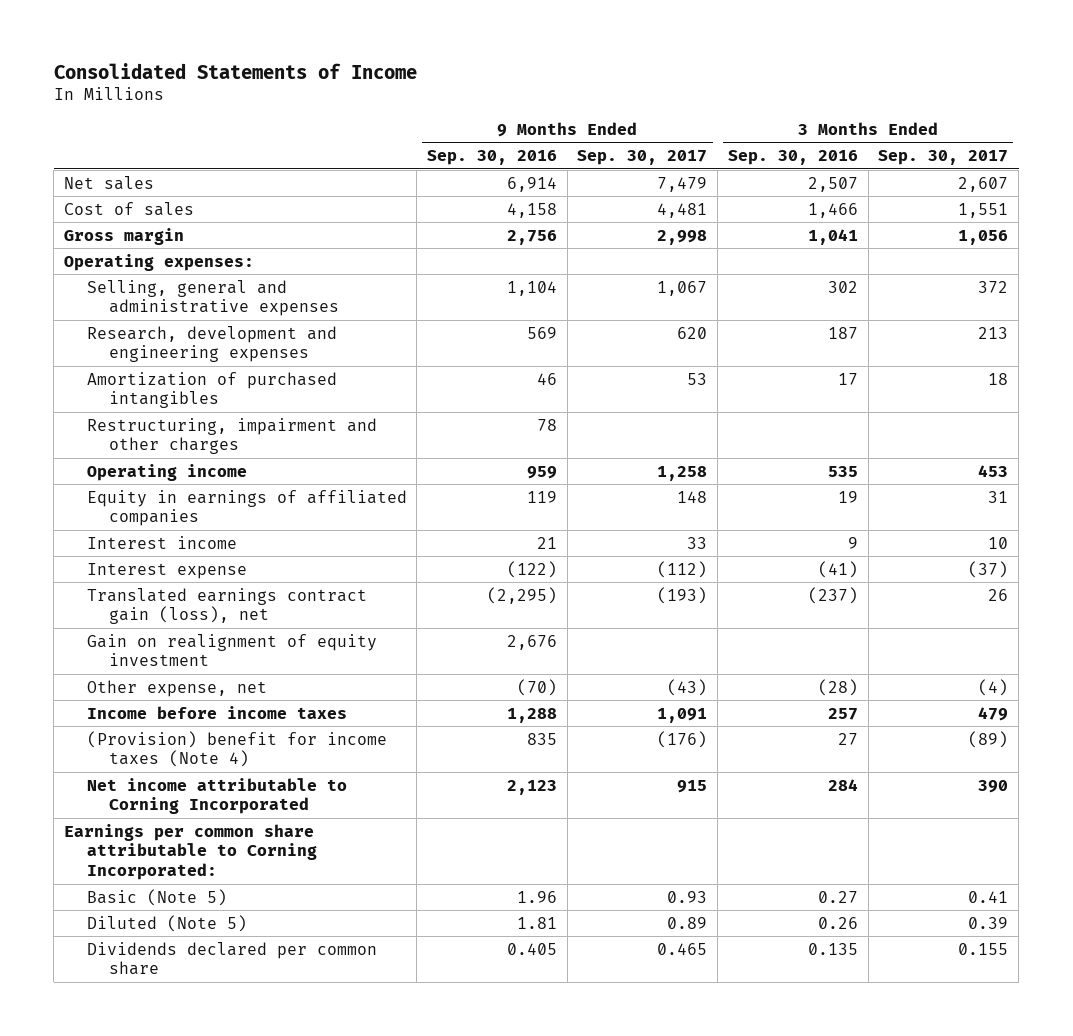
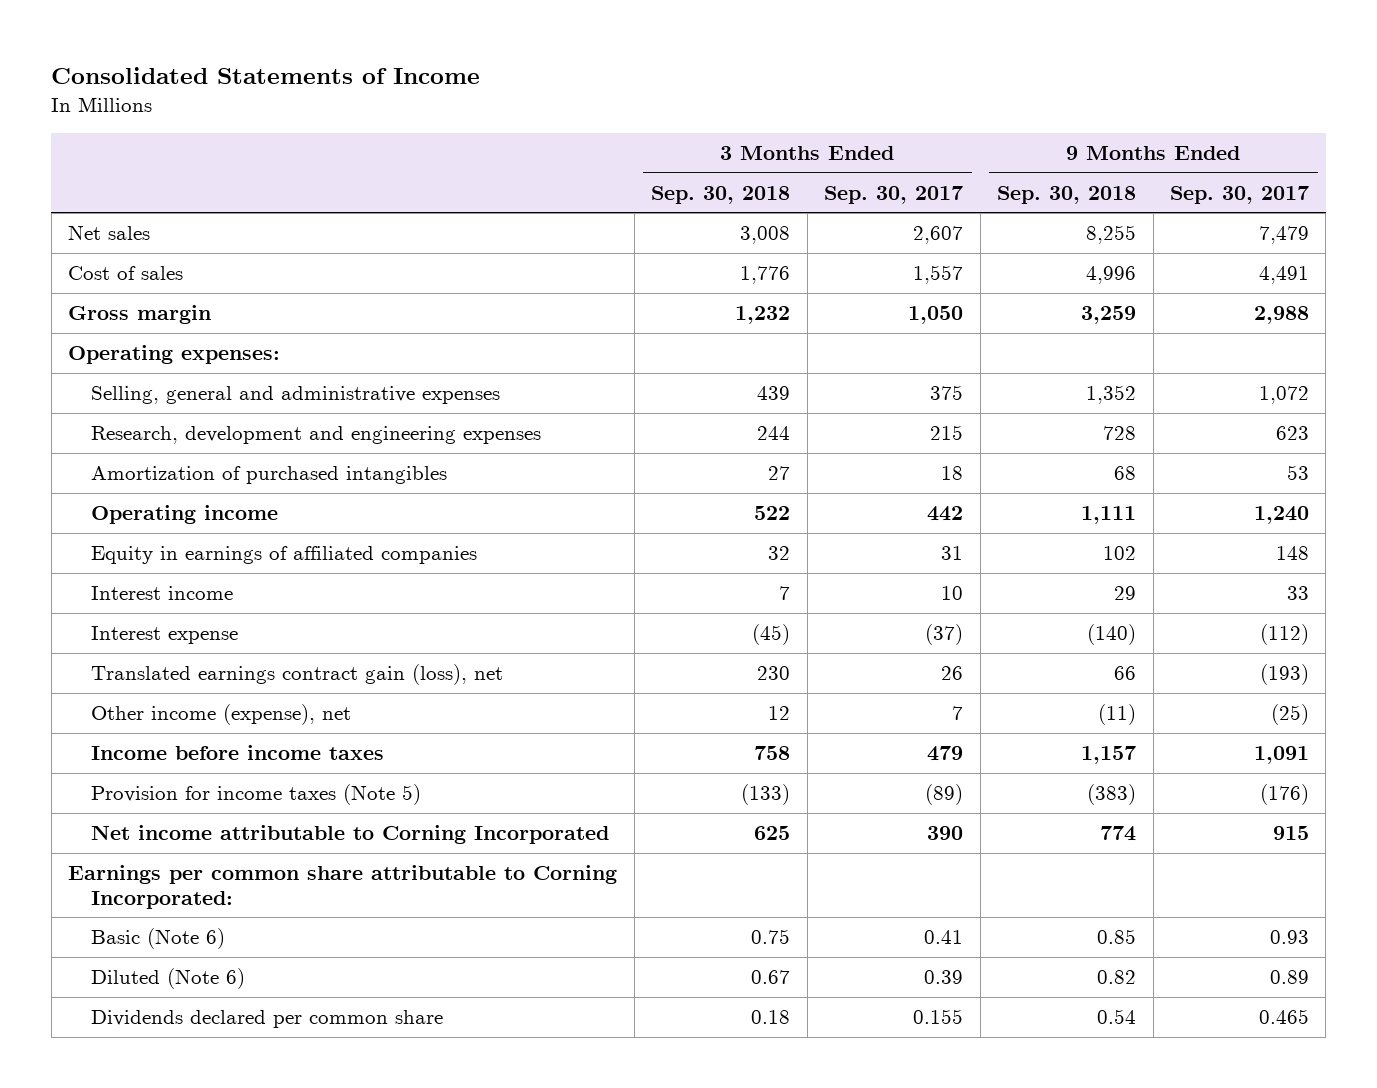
[427,150,558,166] Sep. 30, 2016 -> none
[727,150,858,166] Sep. 30, 2016 -> none
none -> [651,185,791,204] Sep. 30, 2018
none -> [997,185,1137,204] Sep. 30, 2018
[657,202,708,218] 4,481 -> [1259,266,1310,285] 4,491
[958,202,1009,218] 1,551 -> [913,265,964,285] 1,557
[657,229,708,245] 2,998 -> [1254,306,1310,325] 2,988
[958,229,1009,245] 1,056 -> [908,306,964,325] 1,050
[657,280,708,296] 1,067 -> [1259,386,1310,405] 1,072
[978,280,1009,293] 372 -> [930,385,964,401] 375
[677,326,708,339] 620 -> [1276,426,1310,441] 623
[978,326,1009,339] 213 -> [930,425,964,441] 215
[86,417,377,455] Restructuring, impairment and other charges -> none
[657,465,708,481] 1,258 -> [1254,506,1310,525] 1,240
[978,464,1009,477] 453 -> [927,506,964,522] 442
[86,633,377,667] Gain on realignment of equity investment -> none
[86,679,267,697] Other expense, net -> [90,704,351,726] Other income (expense), net
[667,678,708,696] (43) -> [1271,704,1310,726] (25)
[978,678,1009,696] (4) -> [952,706,964,721] 7
[86,730,387,768] (Provision) benefit for income taxes (Note 4) -> [90,784,421,806] Provision for income taxes (Note 5)
[86,888,227,906] Basic (Note 5) -> [90,928,225,950] Basic (Note 6)
[86,914,247,932] Diluted (Note 5) -> [90,968,245,990] Diluted (Note 6)

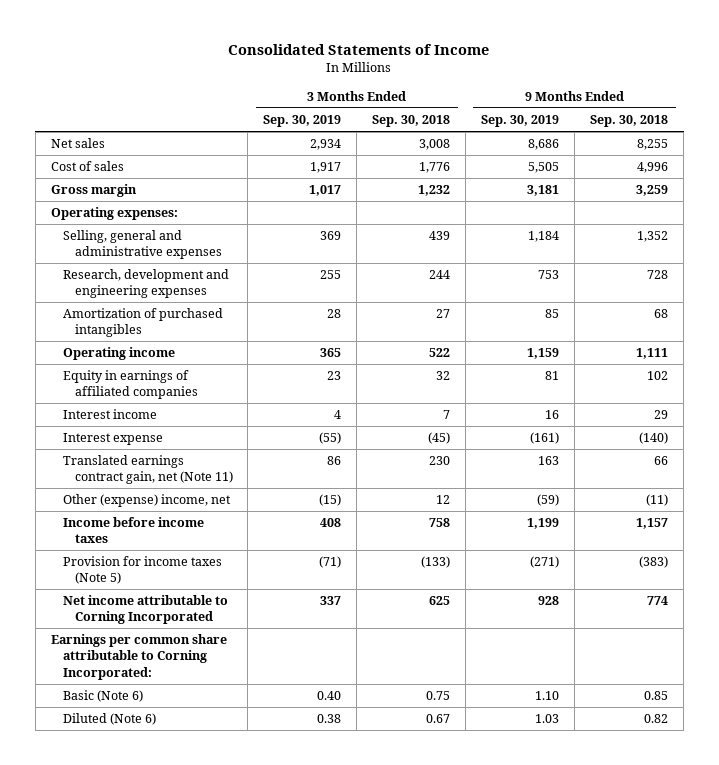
[824,185,964,204] Sep. 30, 2017 -> none
[1170,185,1310,204] Sep. 30, 2017 -> none
none -> [263,114,342,127] Sep. 30, 2019
none -> [481,114,560,127] Sep. 30, 2019
[90,664,503,686] Translated earnings contract gain (loss), net -> [62,455,233,485] Translated earnings contract gain, net (Note 11)
[90,704,351,726] Other income (expense), net -> [62,494,231,508] Other (expense) income, net
[90,1010,443,1029] Dividends declared per common share -> none

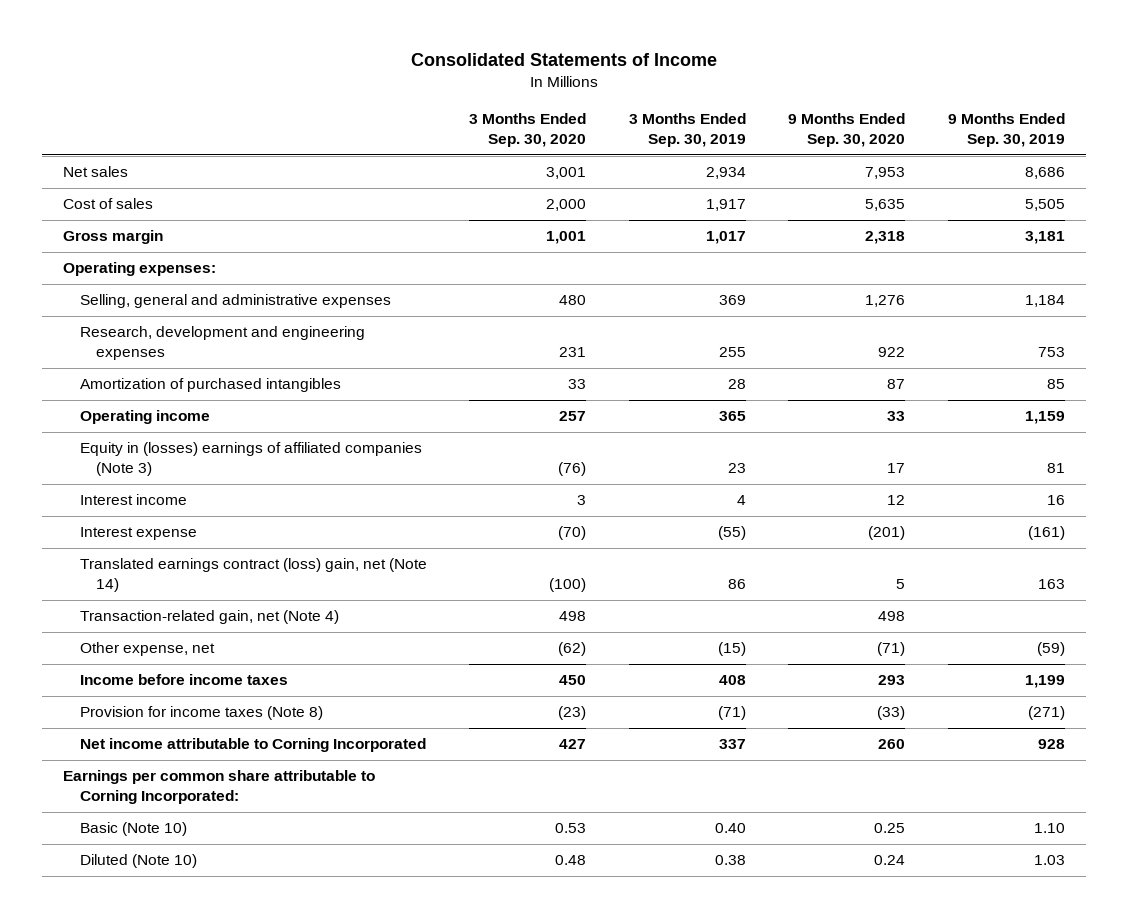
[372,114,451,127] Sep. 30, 2018 -> none
[590,114,669,127] Sep. 30, 2018 -> none
none -> [469,113,587,148] 3 Months Ended Sep. 30, 2020
none -> [788,113,906,148] 9 Months Ended Sep. 30, 2020
[62,370,198,400] Equity in earnings of affiliated companies -> [79,442,422,477] Equity in (losses) earnings of affiliated companies (Note 3)
[62,455,233,485] Translated earnings contract gain, net (Note 11) -> [79,558,427,593] Translated earnings contract (loss) gain, net (Note 14)
none -> [79,610,339,625] Transaction-related gain, net (Note 4)
[62,494,231,508] Other (expense) income, net -> [79,642,215,657] Other expense, net
[62,556,222,585] Provision for income taxes (Note 5) -> [79,706,323,721] Provision for income taxes (Note 8)
[62,690,143,703] Basic (Note 6) -> [79,822,187,837] Basic (Note 10)
[62,713,156,726] Diluted (Note 6) -> [79,854,197,869] Diluted (Note 10)

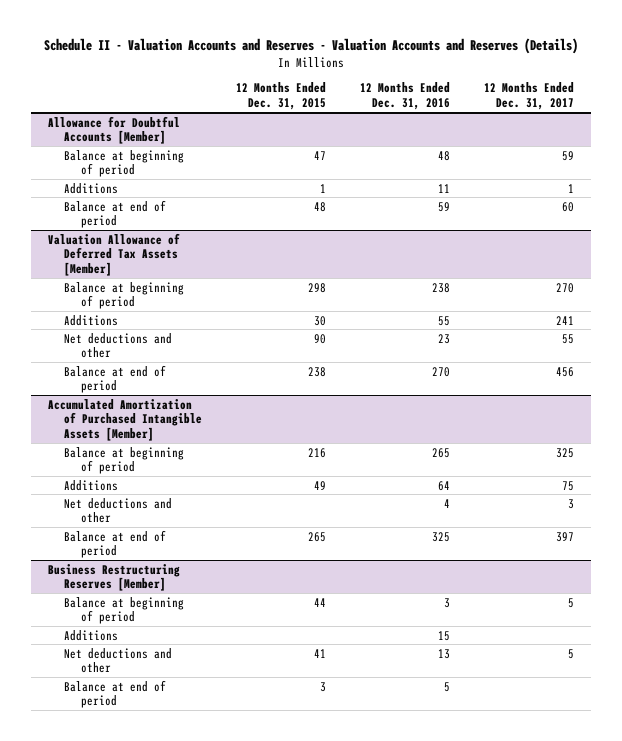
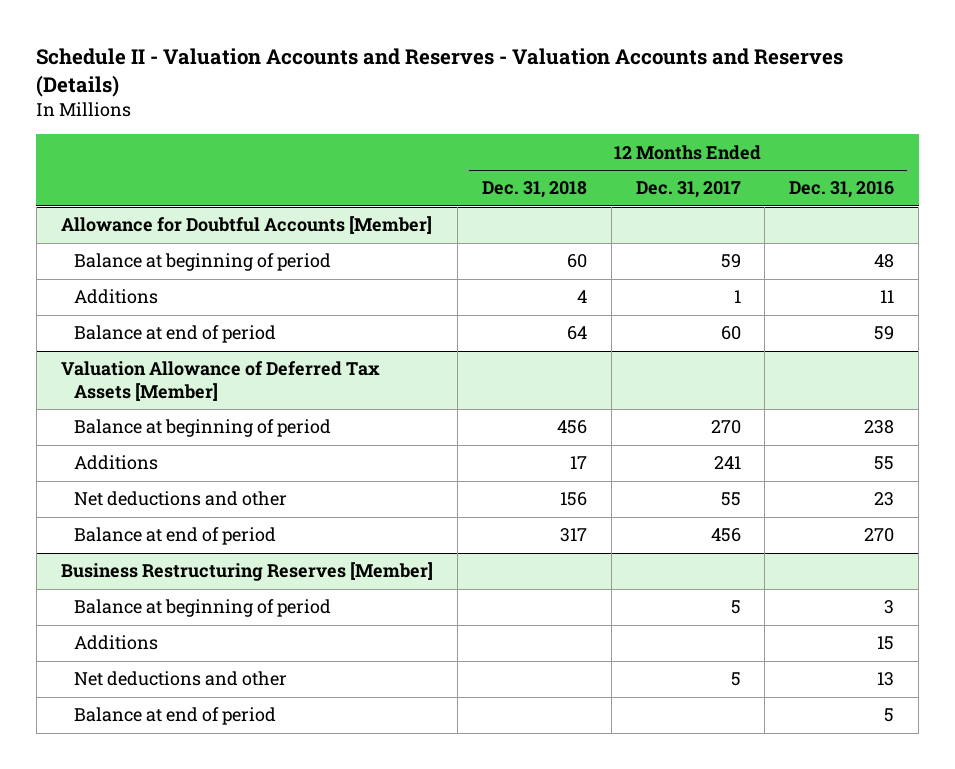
[236,82,327,111] 12 Months Ended Dec. 31, 2015 -> none
none -> [481,181,587,199] Dec. 31, 2018
[47,398,203,442] Accumulated Amortization of Purchased Intangible Assets [Member] -> none
[64,446,185,475] Balance at beginning of period -> none
[64,479,119,491] Additions -> none
[64,497,173,524] Net deductions and other -> none
[64,529,167,559] Balance at end of period -> none

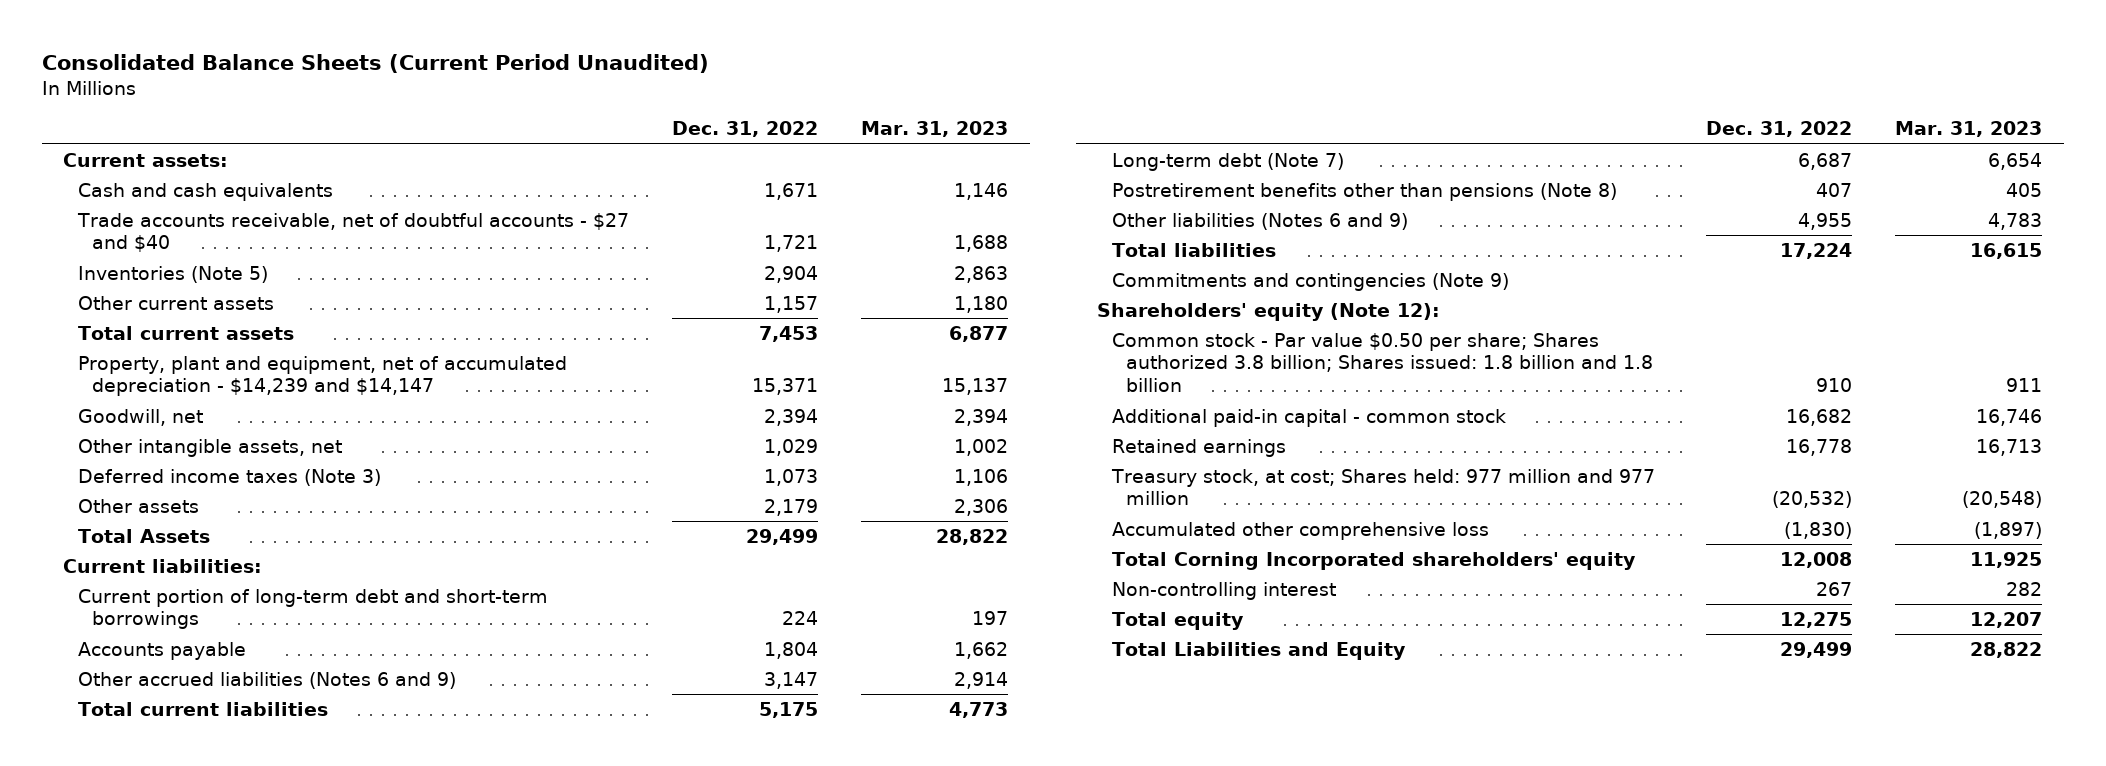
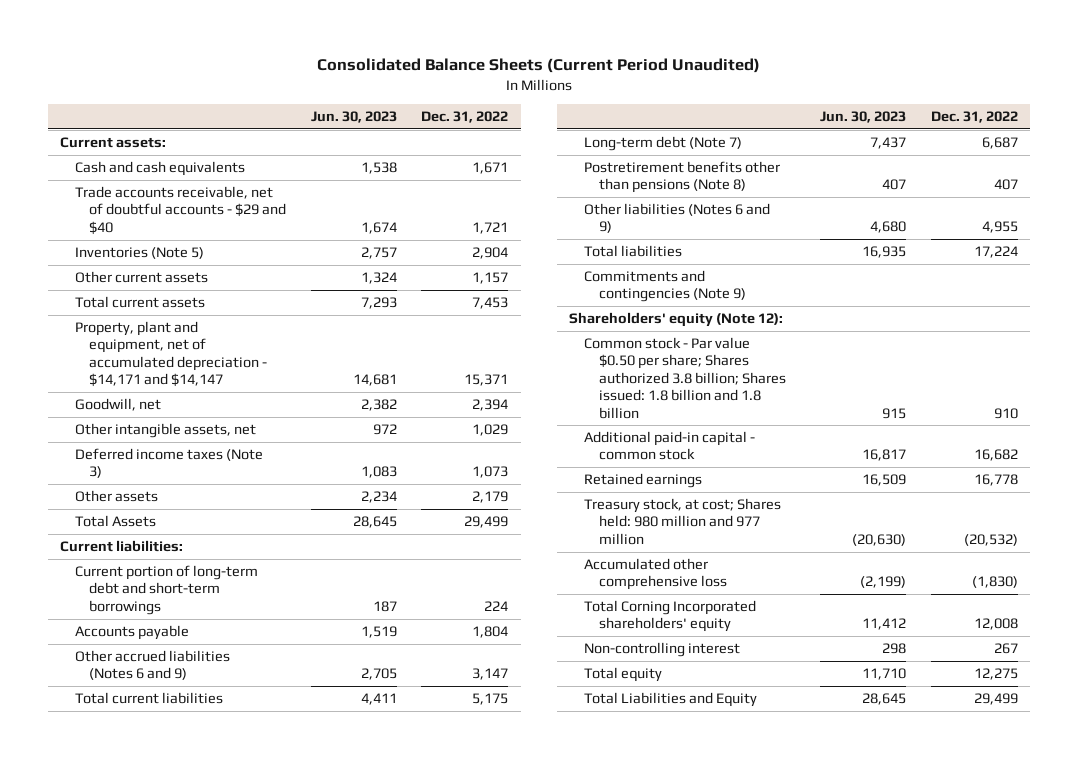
[861,120,1009,137] Mar. 31, 2023 -> none
none -> [310,111,397,124] Jun. 30, 2023
[76,212,629,253] Trade accounts receivable, net of doubtful accounts - $27 and $40 -> [74,186,287,235] Trade accounts receivable, net of doubtful accounts - $29 and $40
[77,355,567,397] Property, plant and equipment, net of accumulated depreciation - $14,239 and $14,147 -> [74,321,268,388] Property, plant and equipment, net of accumulated depreciation - $14,171 and $14,147
[1110,468,1655,506] Treasury stock, at cost; Shares held: 977 million and 977 million -> [583,498,781,545] Treasury stock, at cost; Shares held: 980 million and 977 million

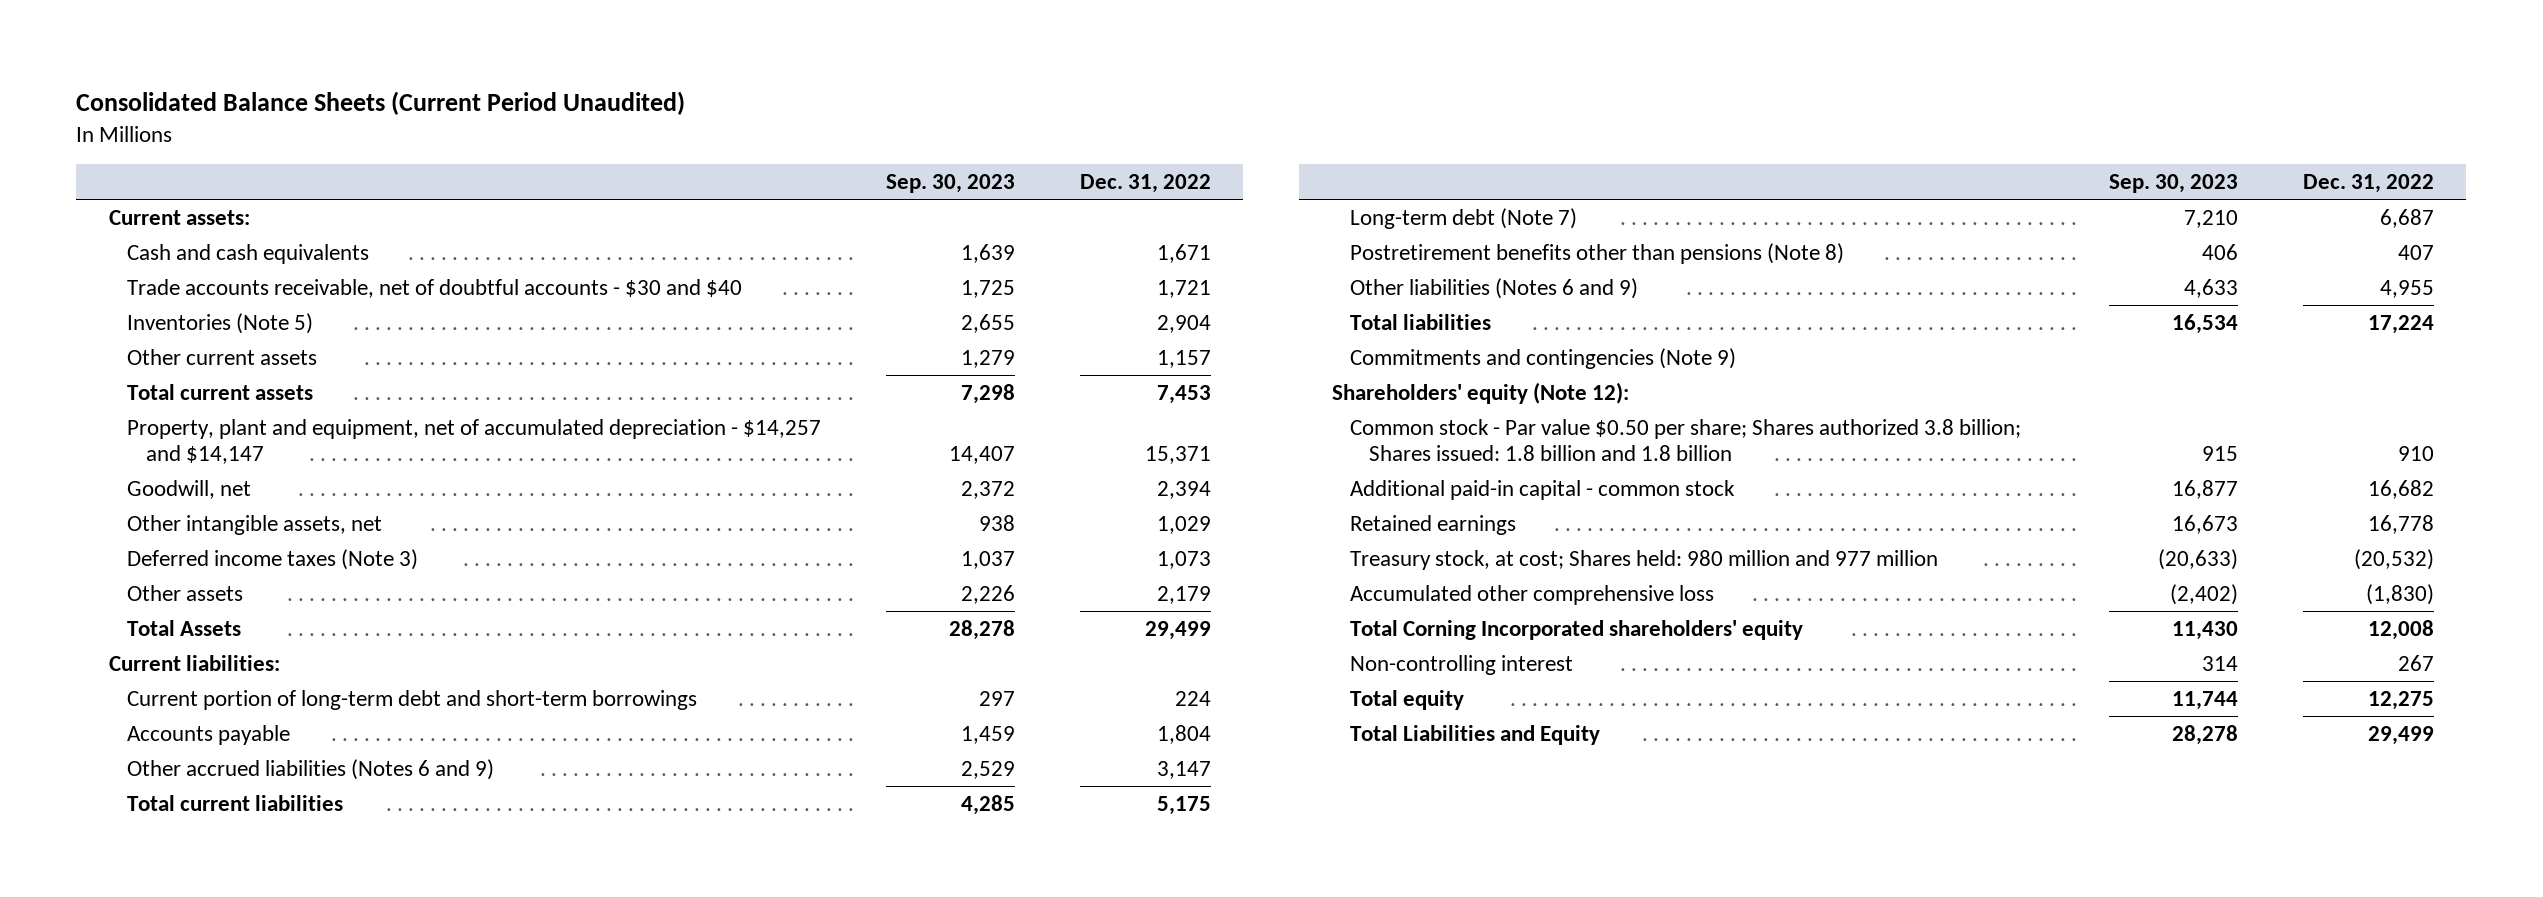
[310,111,397,124] Jun. 30, 2023 -> none
none -> [885,174,1015,194] Sep. 30, 2023
[74,186,287,235] Trade accounts receivable, net of doubtful accounts - $29 and $40 -> [127,278,743,298] Trade accounts receivable, net of doubtful accounts - $30 and $40
[74,321,268,388] Property, plant and equipment, net of accumulated depreciation - $14,171 and $14,147 -> [127,418,822,465] Property, plant and equipment, net of accumulated depreciation - $14,257 and $14,147

